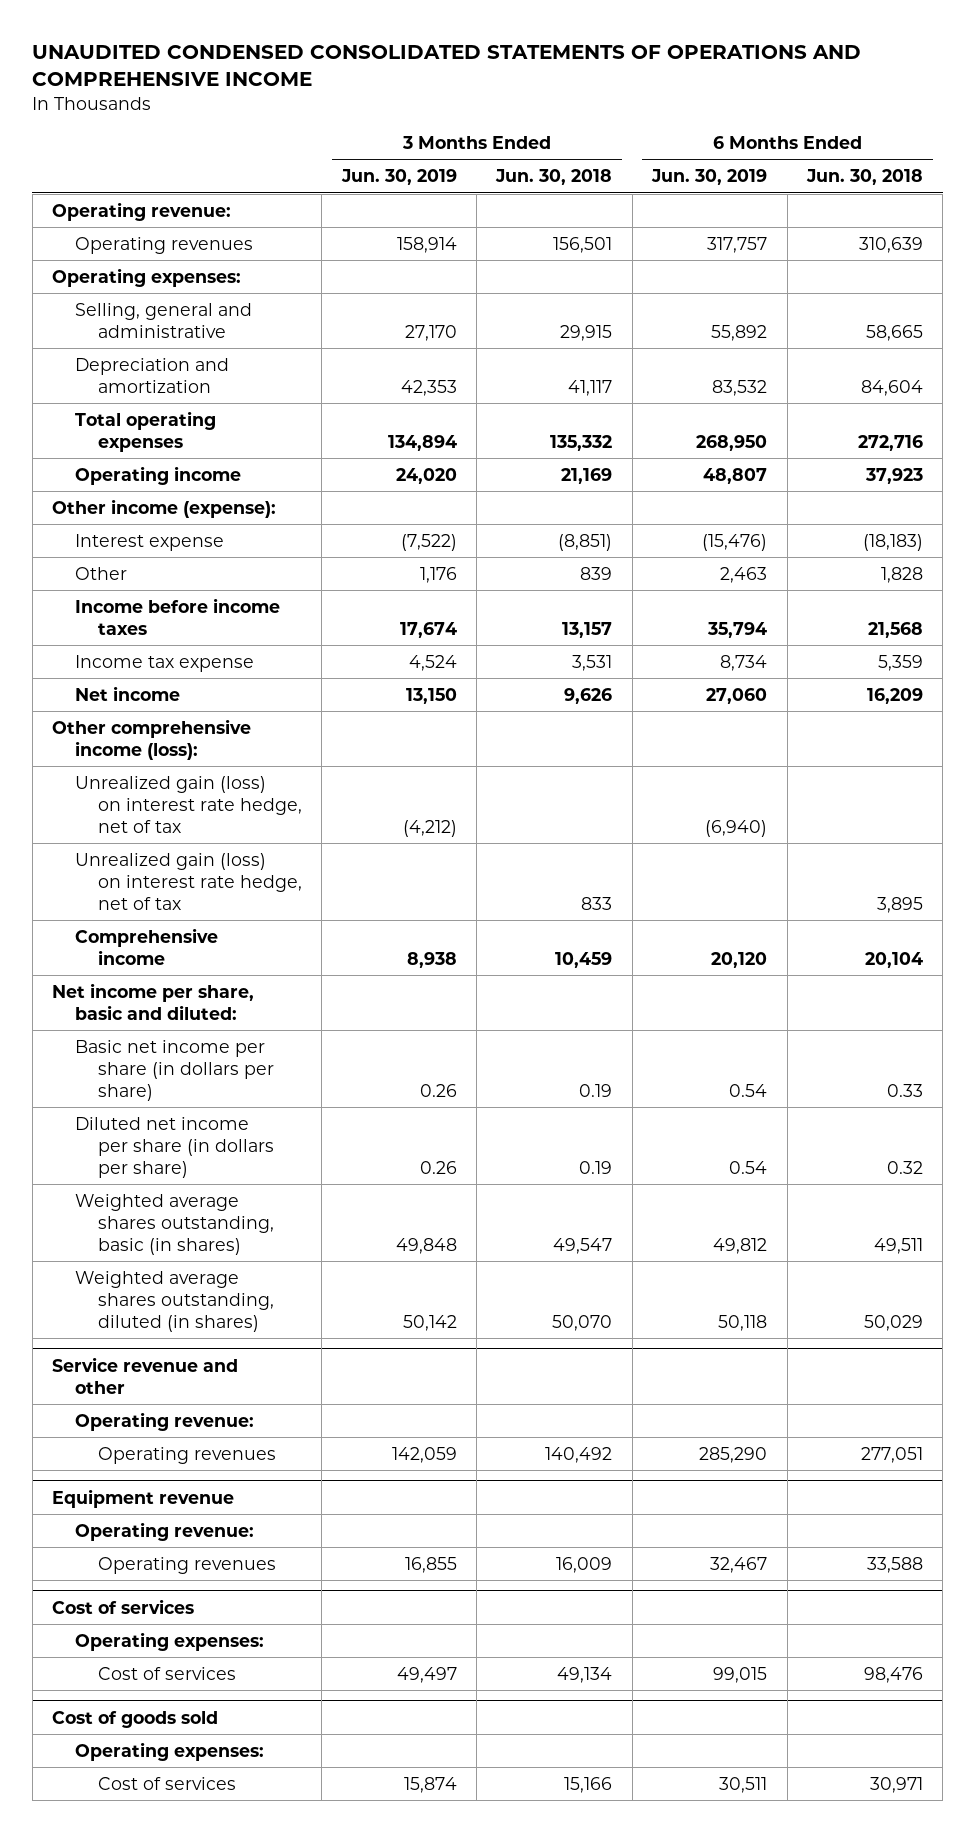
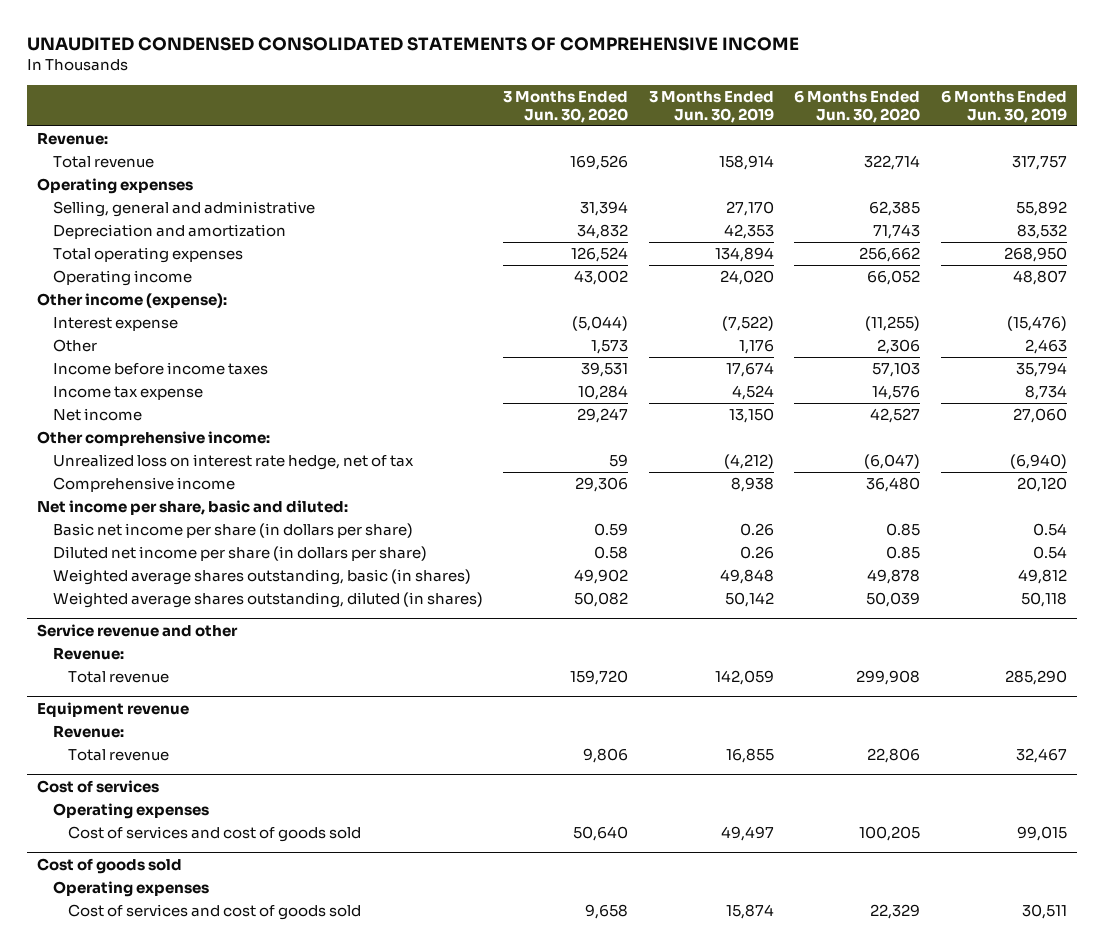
[32,45,862,87] UNAUDITED CONDENSED CONSOLIDATED STATEMENTS OF OPERATIONS AND COMPREHENSIVE INCOME -> [26,37,799,52] UNAUDITED CONDENSED CONSOLIDATED STATEMENTS OF COMPREHENSIVE INCOME
[495,169,613,186] Jun. 30, 2018 -> none
[806,169,924,186] Jun. 30, 2018 -> none
none -> [503,91,629,123] 3 Months Ended Jun. 30, 2020
none -> [794,90,921,123] 6 Months Ended Jun. 30, 2020
[52,201,232,221] Operating revenue: -> [37,131,109,145] Revenue:
[74,236,253,254] Operating revenues -> [52,155,154,168] Total revenue
[52,267,242,287] Operating expenses: -> [37,177,194,194] Operating expenses
[74,852,302,910] Unrealized gain (loss) on interest rate hedge, net of tax -> none
[52,718,252,760] Other comprehensive income (loss): -> [37,430,271,446] Other comprehensive income:
[74,775,302,833] Unrealized gain (loss) on interest rate hedge, net of tax -> [52,453,414,470] Unrealized loss on interest rate hedge, net of tax
[74,1411,254,1431] Operating revenue: -> [52,646,124,660] Revenue:
[97,1446,276,1464] Operating revenues -> [68,670,170,683] Total revenue
[74,1521,254,1541] Operating revenue: -> [52,724,124,738] Revenue:
[97,1556,276,1574] Operating revenues -> [68,748,170,761] Total revenue
[74,1631,264,1651] Operating expenses: -> [52,802,209,819] Operating expenses
[97,1666,236,1680] Cost of services -> [68,825,362,842] Cost of services and cost of goods sold
[74,1741,264,1761] Operating expenses: -> [52,880,209,897] Operating expenses
[97,1776,236,1790] Cost of services -> [68,903,362,920] Cost of services and cost of goods sold

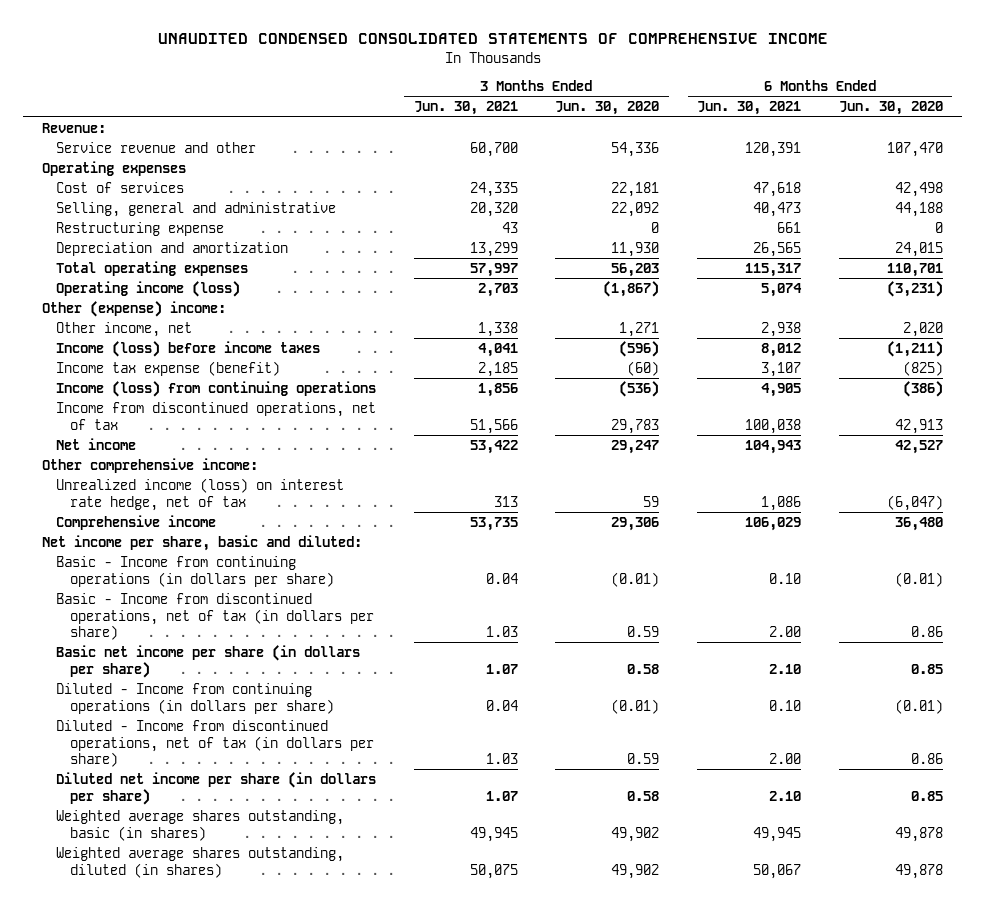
[648,91,774,123] 3 Months Ended Jun. 30, 2019 -> none
[940,90,1067,123] 6 Months Ended Jun. 30, 2019 -> none
none -> [413,101,518,116] Jun. 30, 2021
none -> [697,101,802,116] Jun. 30, 2021
[52,155,154,168] Total revenue -> [55,141,256,153] Service revenue and other
[570,154,629,170] 169,526 -> [611,141,660,157] 54,336
[864,154,921,170] 322,714 -> [886,141,943,157] 107,470
[52,316,178,331] Interest expense -> none
none -> [55,181,184,193] Cost of services
[580,200,629,216] 31,394 -> [611,201,660,217] 22,092
[869,200,921,216] 62,385 -> [894,201,943,217] 44,188
none -> [55,221,224,236] Restructuring expense
[577,223,629,239] 34,832 -> [611,241,660,257] 11,930
[873,223,921,239] 71,743 -> [894,241,943,257] 24,015
[571,246,629,262] 126,524 -> [611,262,660,277] 56,203
[859,246,921,262] 256,662 -> [886,262,943,277] 110,701
[52,269,192,286] Operating income -> [55,280,240,297] Operating income (loss)
[574,269,629,285] 43,002 -> [603,280,660,297] (1,867)
[867,269,921,285] 66,052 -> [886,280,943,297] (3,231)
[37,292,228,308] Other income (expense): -> [42,300,227,317] Other (expense) income:
[52,338,97,352] Other -> [55,321,192,337] Other income, net
[591,339,629,354] 1,573 -> [619,321,660,337] 1,271
[877,338,921,354] 2,306 -> [902,321,943,337] 2,020
[52,361,268,375] Income before income taxes -> [55,340,320,357] Income (loss) before income taxes
[581,361,629,377] 39,531 -> [619,340,660,357] (596)
[872,361,921,377] 57,103 -> [886,340,943,357] (1,211)
[52,385,203,400] Income tax expense -> [55,360,280,376] Income tax expense (benefit)
[578,384,629,400] 10,284 -> [627,360,660,376] (60)
[872,384,921,400] 14,576 -> [902,360,943,376] (825)
none -> [55,380,376,397] Income (loss) from continuing operations
none -> [55,401,376,430] Income from discontinued operations, net of tax
[52,453,414,470] Unrealized loss on interest rate hedge, net of tax -> [55,477,344,511] Unrealized income (loss) on interest rate hedge, net of tax
none -> [55,555,334,587] Basic - Income from continuing operations (in dollars per share)
none -> [55,592,374,641] Basic - Income from discontinued operations, net of tax (in dollars per share)
[594,522,629,536] 0.59 -> [627,663,660,674] 0.58
none -> [55,682,334,714] Diluted - Income from continuing operations (in dollars per share)
none -> [55,719,374,768] Diluted - Income from discontinued operations, net of tax (in dollars per share)
[37,623,239,637] Service revenue and other -> none
[52,646,124,660] Revenue: -> none
[68,670,170,683] Total revenue -> none
[37,701,190,717] Equipment revenue -> none
[52,724,124,738] Revenue: -> none
[68,748,170,761] Total revenue -> none
[37,779,160,793] Cost of services -> none
[52,802,209,819] Operating expenses -> none
[68,825,362,842] Cost of services and cost of goods sold -> none
[37,857,183,874] Cost of goods sold -> none
[52,880,209,897] Operating expenses -> none
[68,903,362,920] Cost of services and cost of goods sold -> none
[574,591,629,607] 50,082 -> [611,863,660,879] 49,902
[866,591,921,607] 50,039 -> [894,863,943,879] 49,878

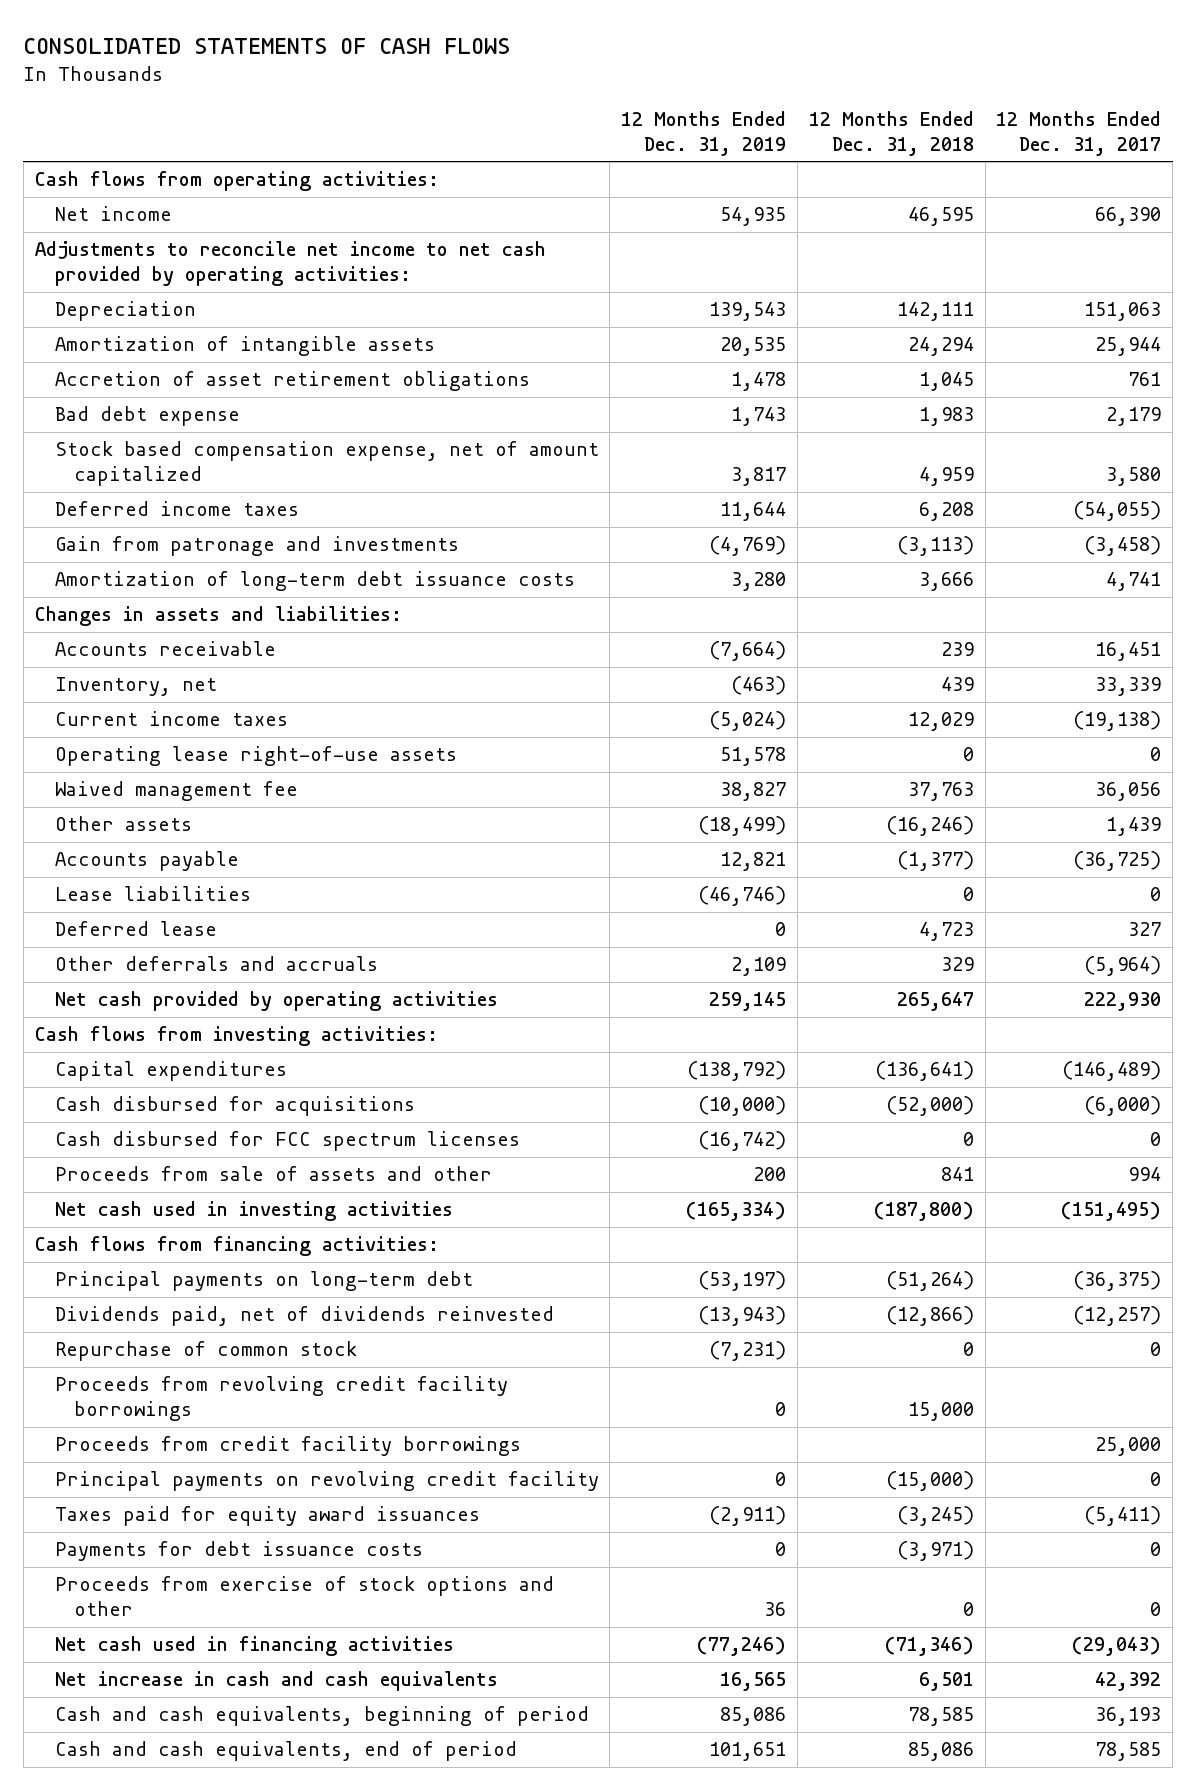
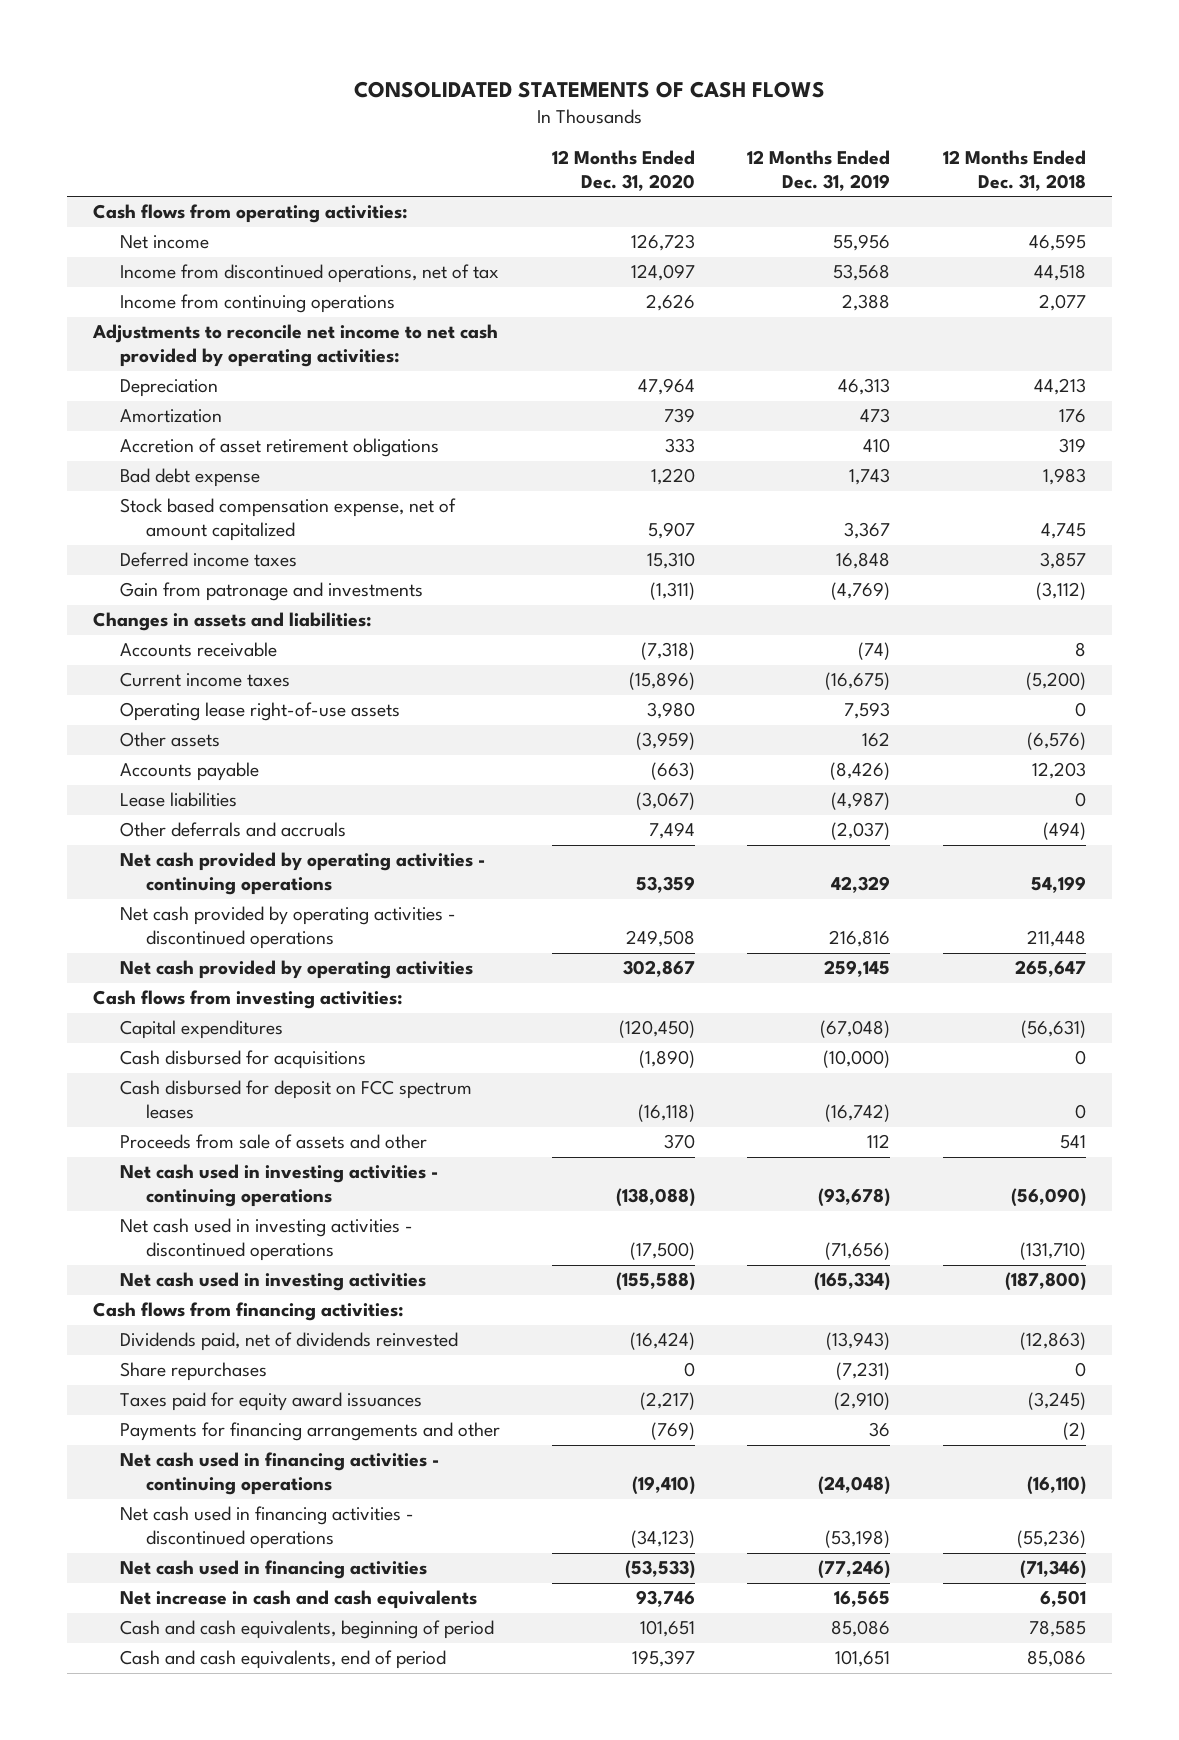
[996,110,1162,156] 12 Months Ended Dec. 31, 2017 -> none
none -> [552,150,696,191] 12 Months Ended Dec. 31, 2020
[720,207,787,227] 54,935 -> [833,234,891,252] 55,956
none -> [119,264,499,284] Income from discontinued operations, net of tax
none -> [119,294,395,314] Income from continuing operations
[709,302,787,322] 139,543 -> [838,378,891,396] 46,313
[896,302,974,322] 142,111 -> [1033,378,1086,396] 44,213
[54,336,435,357] Amortization of intangible assets -> [119,409,222,424] Amortization
[720,337,787,357] 20,535 -> [860,408,891,424] 473
[907,337,974,357] 24,294 -> [1058,409,1086,424] 176
[731,372,787,392] 1,478 -> [863,438,891,454] 410
[918,372,974,392] 1,045 -> [1058,438,1086,454] 319
[54,571,575,592] Amortization of long-term debt issuance costs -> none
[731,467,787,487] 3,817 -> [844,522,891,540] 3,367
[918,467,974,487] 4,959 -> [1040,523,1086,540] 4,745
[720,502,787,522] 11,644 -> [836,552,891,570] 16,848
[918,502,974,522] 6,208 -> [1039,552,1086,570] 3,857
[896,536,974,557] (3,113) -> [1035,582,1086,601] (3,112)
[54,677,217,697] Inventory, net -> none
[54,781,298,802] Waived management fee -> none
[54,921,217,937] Deferred lease -> none
[709,641,787,662] (7,664) -> [858,642,891,661] (74)
[940,642,974,657] 239 -> [1074,642,1086,658] 8
[709,711,787,732] (5,024) -> [825,672,891,691] (16,675)
[907,712,974,732] 12,029 -> [1025,672,1086,691] (5,200)
[720,747,787,767] 51,578 -> [844,702,891,720] 7,593
[698,816,787,837] (18,499) -> [862,732,891,748] 162
[885,816,974,837] (16,246) -> [1026,732,1086,751] (6,576)
[720,852,787,872] 12,821 -> [830,762,891,781] (8,426)
[896,851,974,872] (1,377) -> [1031,762,1086,780] 12,203
[698,886,787,907] (46,746) -> [831,792,891,811] (4,987)
[731,957,787,977] 2,109 -> [831,822,891,841] (2,037)
[940,957,974,972] 329 -> [1042,822,1086,841] (494)
none -> [119,852,485,896] Net cash provided by operating activities - continuing operations
none -> [119,906,456,950] Net cash provided by operating activities - discontinued operations
[687,1061,787,1082] (138,792) -> [820,1020,891,1039] (67,048)
[874,1061,974,1082] (136,641) -> [1020,1020,1086,1039] (56,631)
[885,1096,974,1117] (52,000) -> [1074,1050,1086,1066] 0
[54,1131,520,1152] Cash disbursed for FCC spectrum licenses -> [119,1080,472,1120] Cash disbursed for deposit on FCC spectrum leases
[753,1167,787,1182] 200 -> [867,1134,891,1149] 112
[940,1167,974,1182] 841 -> [1059,1135,1086,1150] 541
none -> [119,1164,438,1208] Net cash used in investing activities - continuing operations
none -> [119,1218,413,1262] Net cash used in investing activities - discontinued operations
[54,1271,473,1292] Principal payments on long-term debt -> none
[54,1376,508,1422] Proceeds from revolving credit facility borrowings -> none
[54,1436,521,1457] Proceeds from credit facility borrowings -> none
[54,1471,599,1492] Principal payments on revolving credit facility -> none
[54,1541,423,1562] Payments for debt issuance costs -> none
[54,1576,554,1617] Proceeds from exercise of stock options and other -> none
[885,1306,974,1327] (12,866) -> [1019,1332,1086,1351] (12,863)
[54,1341,357,1362] Repurchase of common stock -> [119,1362,267,1382] Share repurchases
[709,1506,787,1527] (2,911) -> [834,1392,891,1411] (2,910)
none -> [119,1422,500,1442] Payments for financing arrangements and other
none -> [119,1452,439,1496] Net cash used in financing activities - continuing operations
none -> [119,1506,414,1550] Net cash used in financing activities - discontinued operations

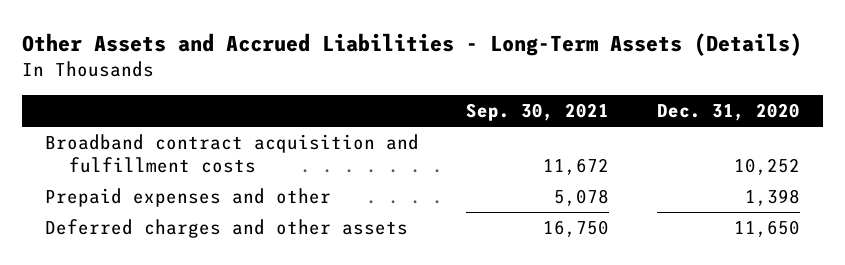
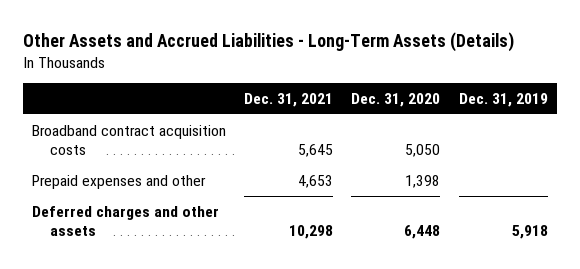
[466,102,610,121] Sep. 30, 2021 -> none
none -> [244,92,334,107] Dec. 31, 2021
none -> [458,92,548,107] Dec. 31, 2019
[45,134,420,174] Broadband contract acquisition and fulfillment costs -> [32,124,227,156] Broadband contract acquisition costs
[733,158,800,176] 10,252 -> [405,144,441,158] 5,050
[733,220,800,238] 11,650 -> [404,225,441,240] 6,448

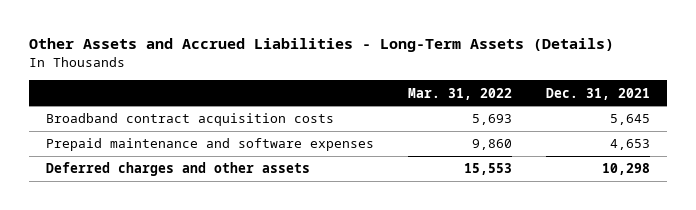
[351,92,441,107] Dec. 31, 2020 -> none
[458,92,548,107] Dec. 31, 2019 -> none
none -> [408,87,513,100] Mar. 31, 2022
[32,174,207,189] Prepaid expenses and other -> [46,138,375,152] Prepaid maintenance and software expenses

